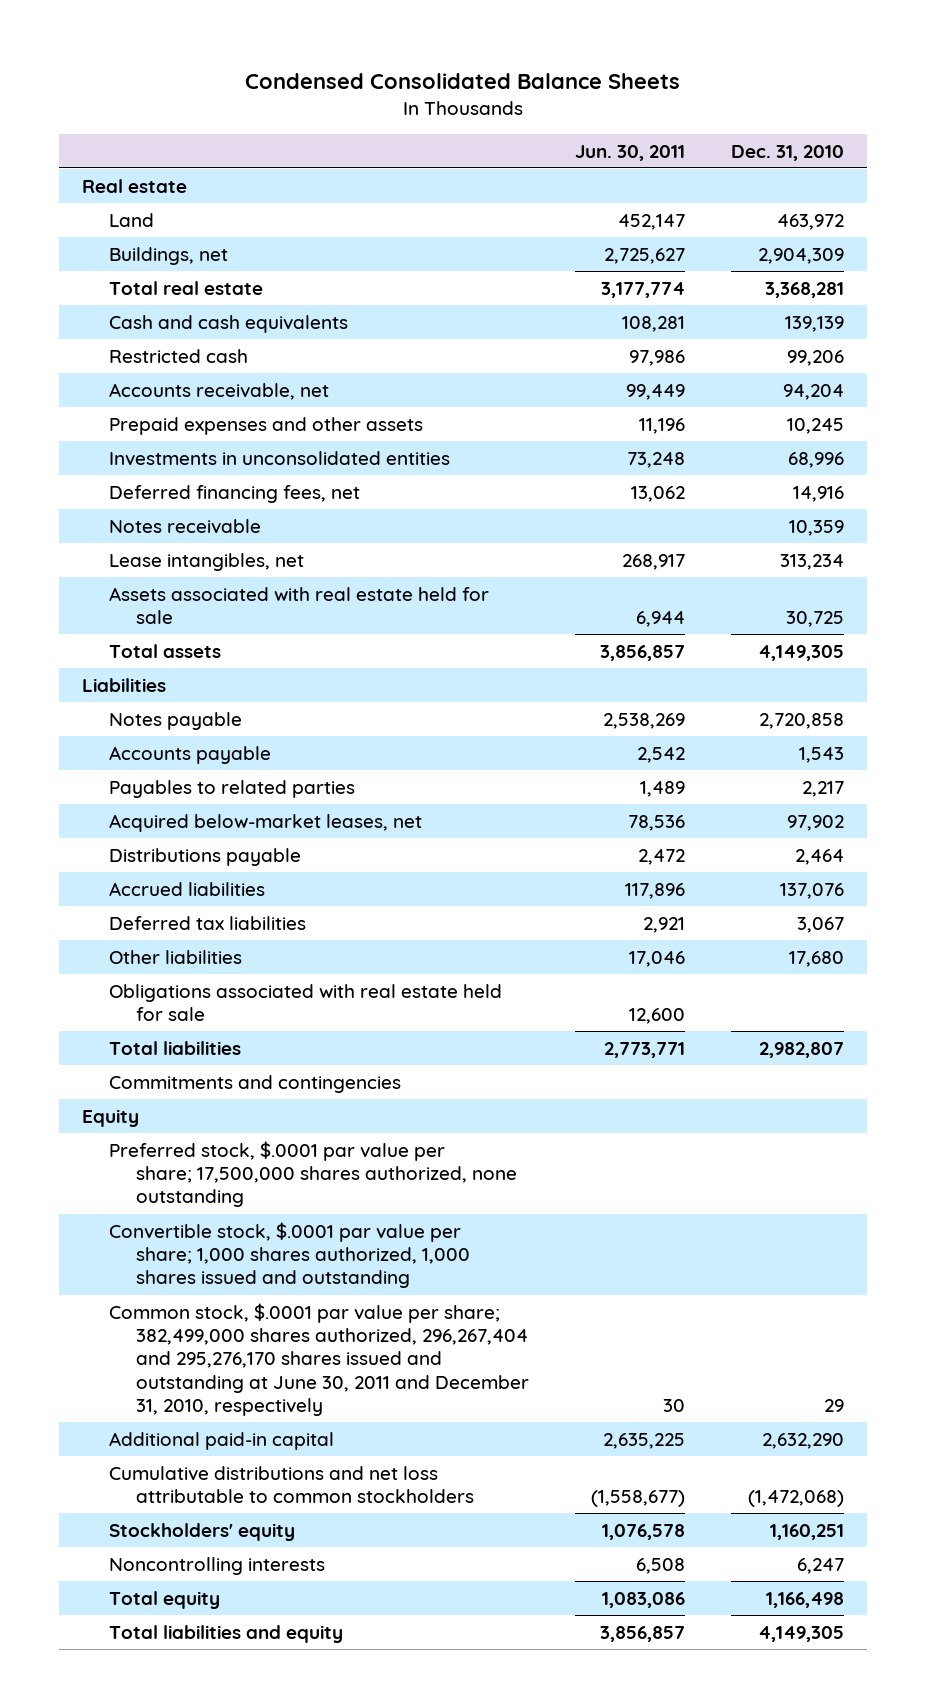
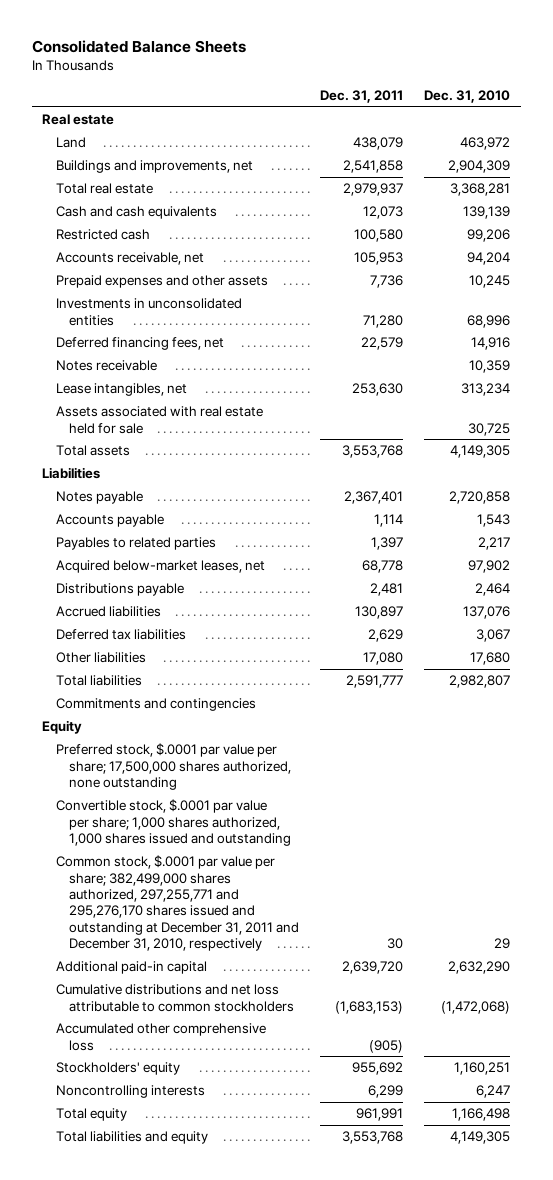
[244,72,680,89] Condensed Consolidated Balance Sheets -> [31,40,246,54] Consolidated Balance Sheets
[574,144,685,161] Jun. 30, 2011 -> none
none -> [320,89,404,103] Dec. 31, 2011
[108,246,228,265] Buildings, net -> [55,160,253,174] Buildings and improvements, net
[108,983,502,1022] Obligations associated with real estate held for sale -> none
[108,1302,529,1417] Common stock, $.0001 par value per share; 382,499,000 shares authorized, 296,267,404 and 295,276,170 shares issued and outstanding at June 30, 2011 and December 31, 2010, respectively -> [55,855,300,952] Common stock, $.0001 par value per share; 382,499,000 shares authorized, 297,255,771 and 295,276,170 shares issued and outstanding at December 31, 2011 and December 31, 2010, respectively
none -> [55,1023,266,1051] Accumulated other comprehensive loss

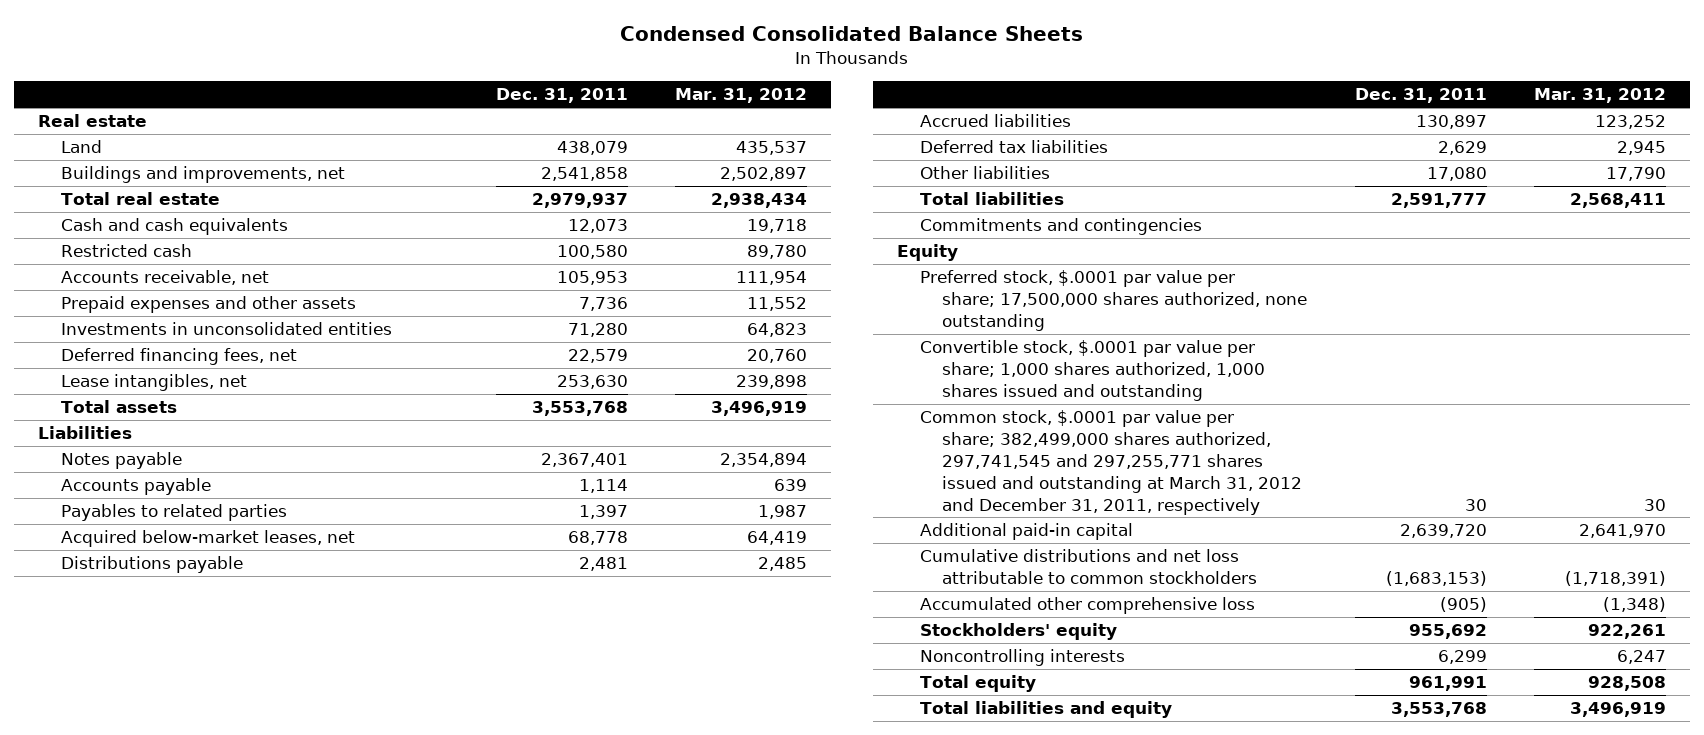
[31,40,246,54] Consolidated Balance Sheets -> [620,25,1084,41] Condensed Consolidated Balance Sheets
[424,89,511,103] Dec. 31, 2010 -> none
none -> [675,88,808,104] Mar. 31, 2012
[55,360,157,372] Notes receivable -> none
[55,406,263,434] Assets associated with real estate held for sale -> none
[55,855,300,952] Common stock, $.0001 par value per share; 382,499,000 shares authorized, 297,255,771 and 295,276,170 shares issued and outstanding at December 31, 2011 and December 31, 2010, respectively -> [919,410,1303,515] Common stock, $.0001 par value per share; 382,499,000 shares authorized, 297,741,545 and 297,255,771 shares issued and outstanding at March 31, 2012 and December 31, 2011, respectively

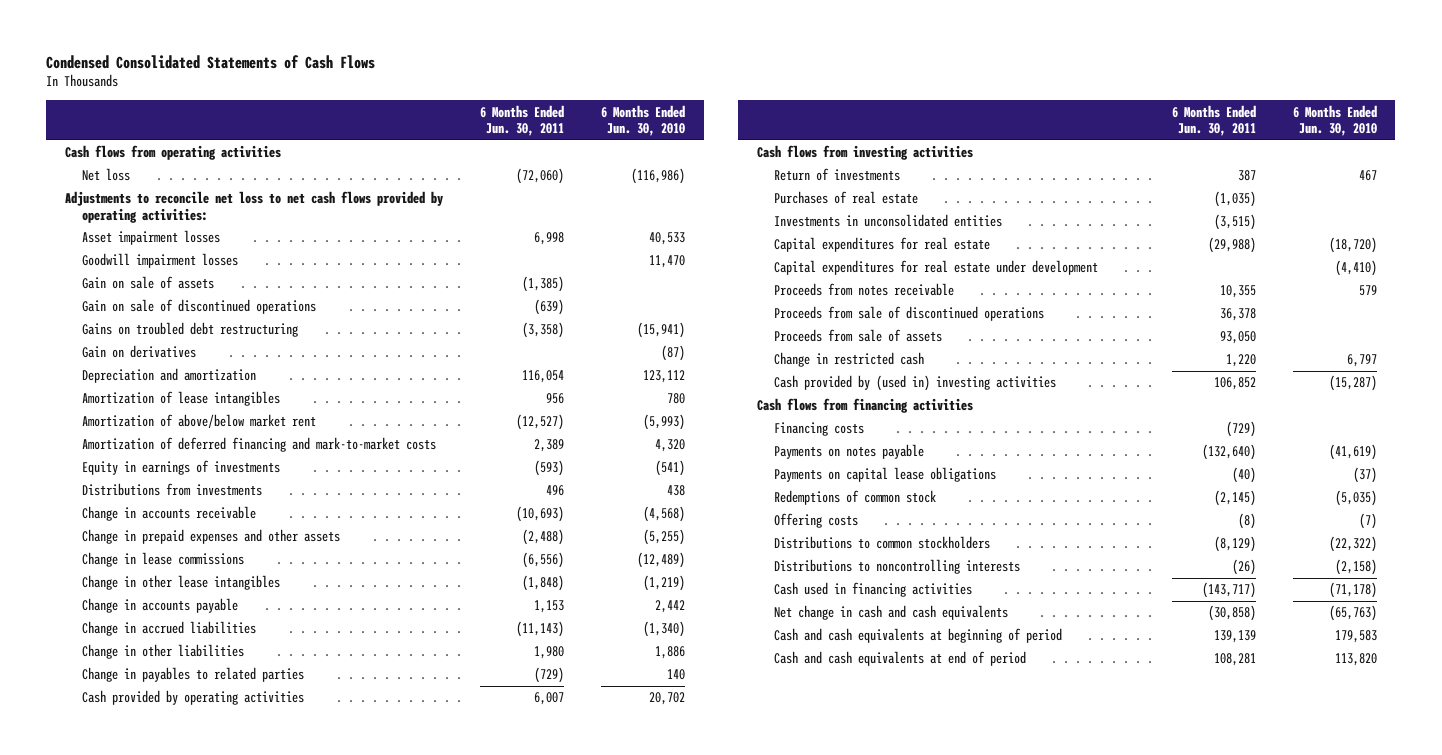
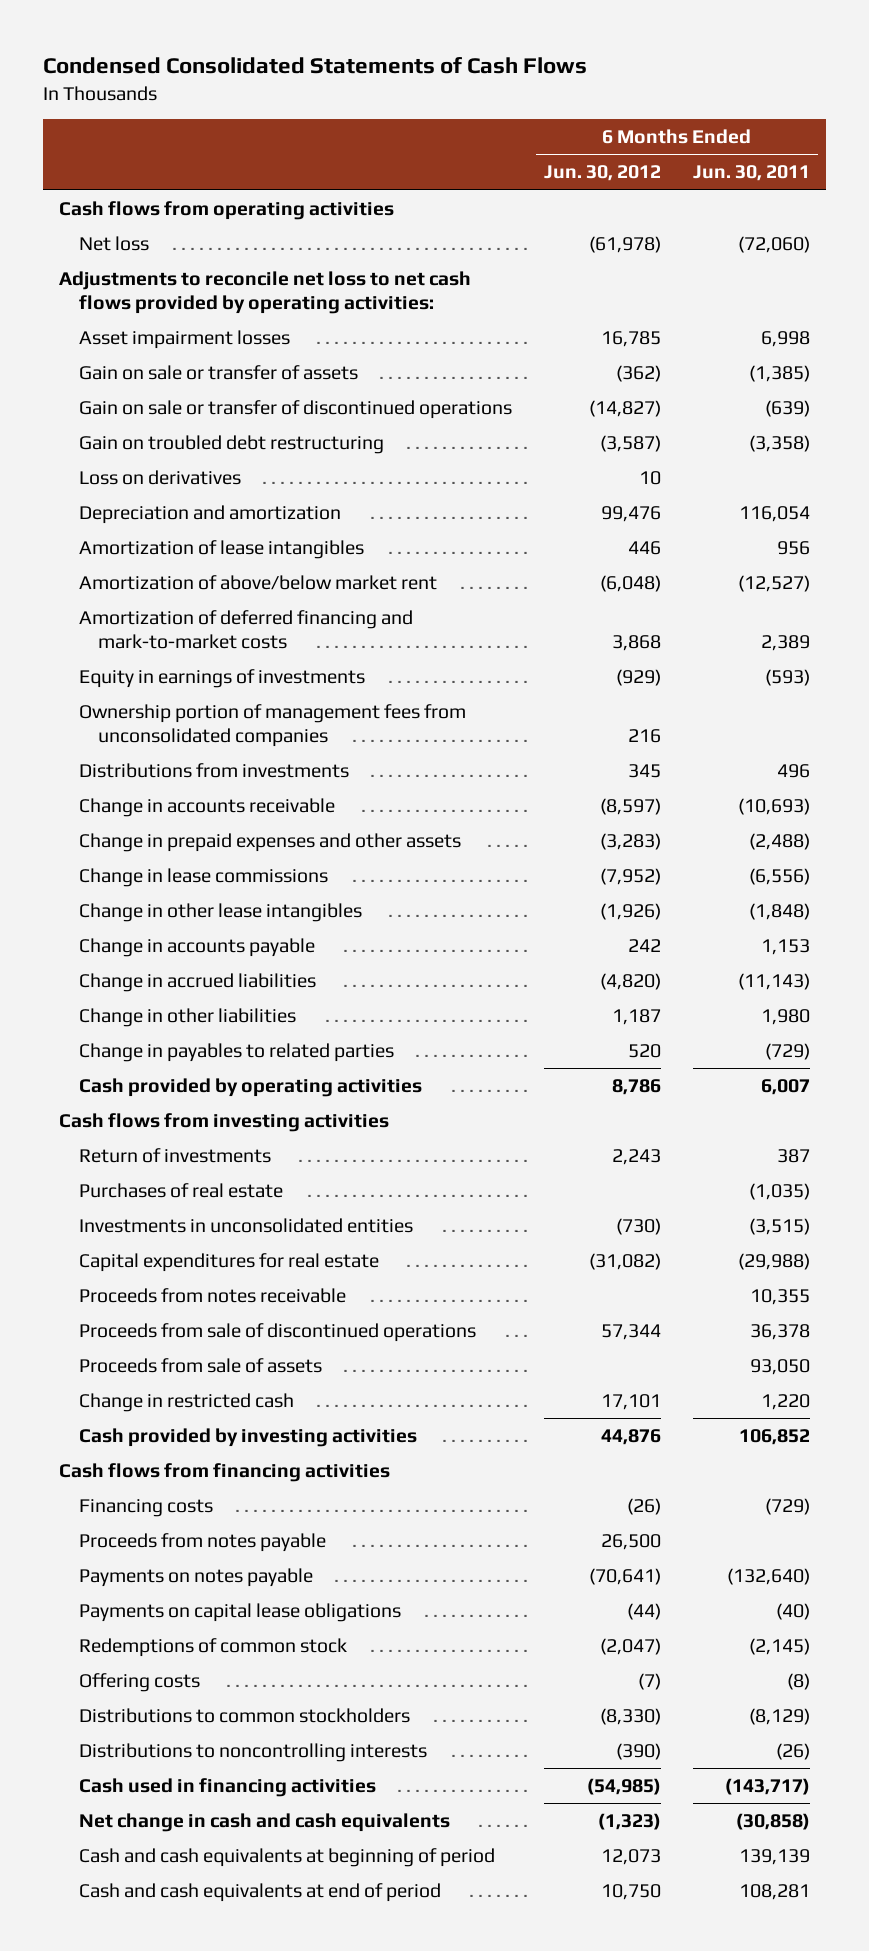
[601,104,686,136] 6 Months Ended Jun. 30, 2010 -> none
none -> [543,165,661,182] Jun. 30, 2012
[82,253,239,269] Goodwill impairment losses -> none
[82,276,215,290] Gain on sale of assets -> [78,364,358,380] Gain on sale or transfer of assets
[82,299,317,315] Gain on sale of discontinued operations -> [78,399,512,419] Gain on sale or transfer of discontinued operations
[82,322,299,338] Gains on troubled debt restructuring -> [78,434,384,454] Gain on troubled debt restructuring
[82,345,197,359] Gain on derivatives -> [78,469,241,485] Loss on derivatives
none -> [78,703,466,747] Ownership portion of management fees from unconsolidated companies
[773,260,1098,276] Capital expenditures for real estate under development -> none
[773,375,1056,392] Cash provided by (used in) investing activities -> [78,1427,417,1447] Cash provided by investing activities
none -> [78,1532,326,1552] Proceeds from notes payable

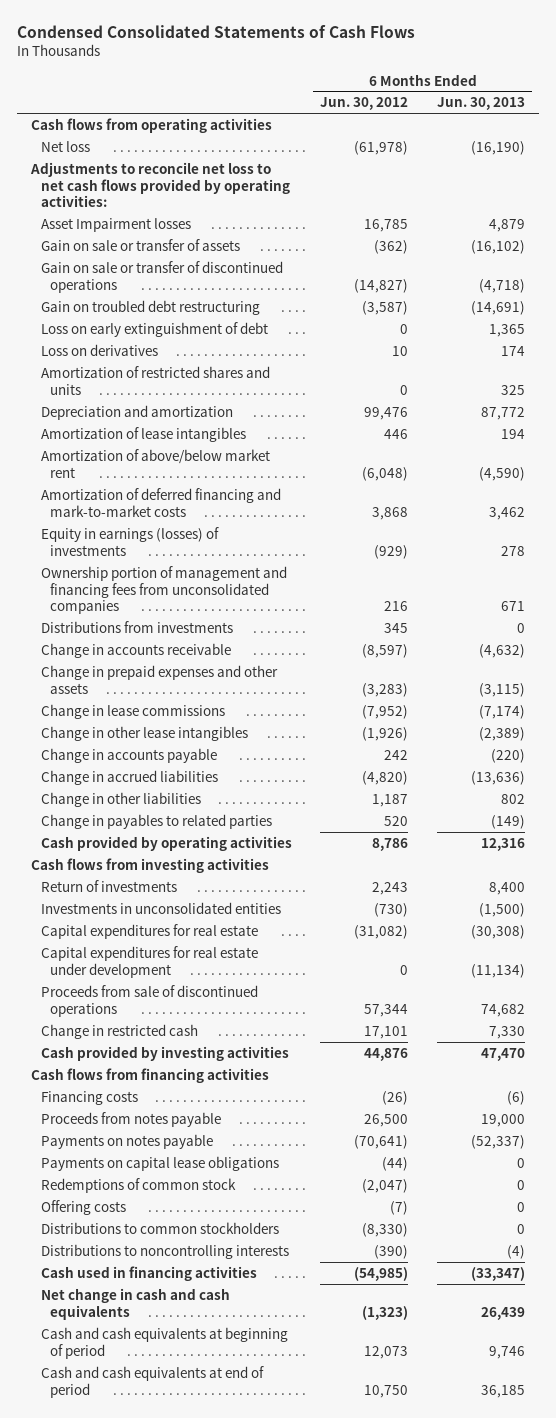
[692,165,810,182] Jun. 30, 2011 -> none
none -> [437,97,526,111] Jun. 30, 2013
[78,329,290,349] Asset impairment losses -> [40,217,191,232] Asset Impairment losses
none -> [40,321,268,337] Loss on early extinguishment of debt
none -> [40,365,270,395] Amortization of restricted shares and units
[78,668,365,688] Equity in earnings of investments -> [40,526,219,556] Equity in earnings (losses) of investments
[78,703,466,747] Ownership portion of management fees from unconsolidated companies -> [40,565,287,615] Ownership portion of management and financing fees from unconsolidated companies
[78,1182,283,1198] Purchases of real estate -> none
[78,1287,346,1303] Proceeds from notes receivable -> none
none -> [40,945,258,978] Capital expenditures for real estate under development
[78,1357,322,1373] Proceeds from sale of assets -> none

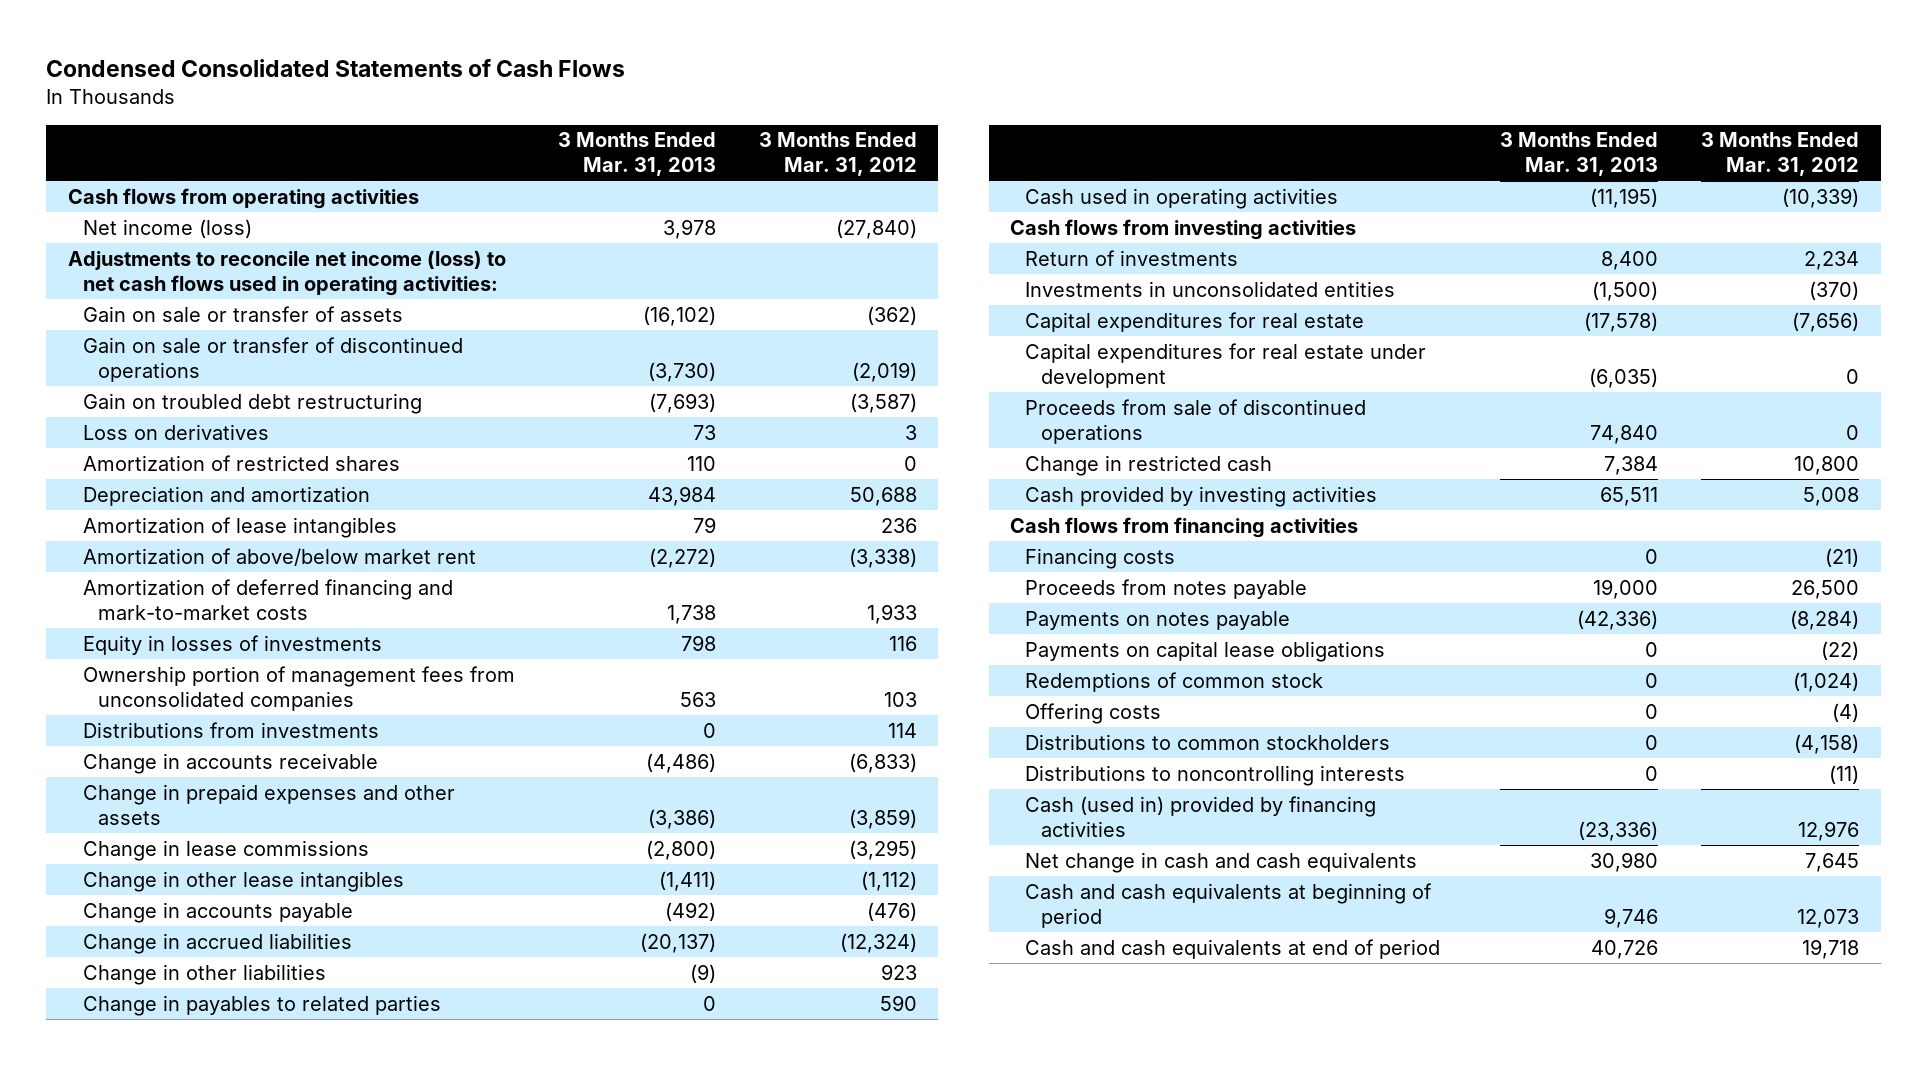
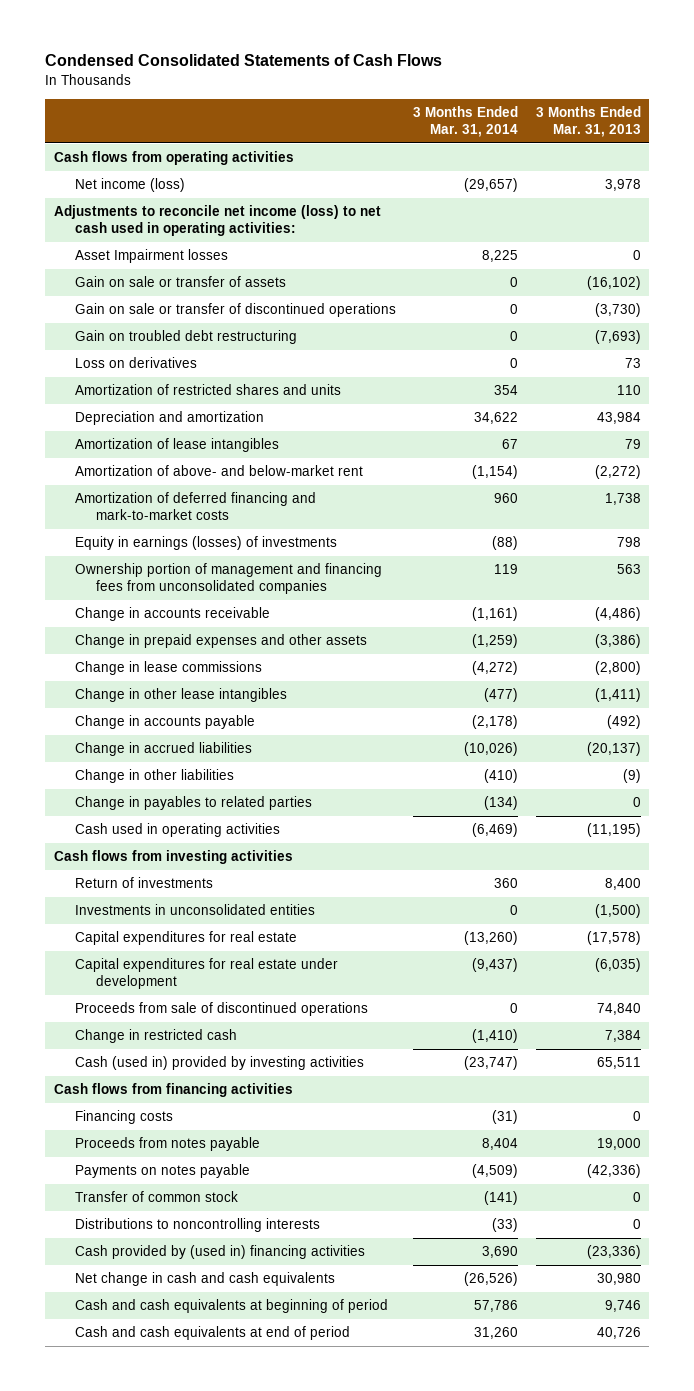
[758,132,917,177] 3 Months Ended Mar. 31, 2012 -> none
none -> [413,105,519,137] 3 Months Ended Mar. 31, 2014
[67,249,506,296] Adjustments to reconcile net income (loss) to net cash flows used in operating activities: -> [53,205,381,237] Adjustments to reconcile net income (loss) to net cash used in operating activities:
none -> [75,249,229,264] Asset Impairment losses
[82,454,400,471] Amortization of restricted shares -> [75,384,342,396] Amortization of restricted shares and units
[82,547,476,566] Amortization of above/below market rent -> [75,465,364,477] Amortization of above- and below-market rent
[82,721,379,738] Distributions from investments -> none
[82,634,382,655] Equity in losses of investments -> [75,536,338,551] Equity in earnings (losses) of investments
[82,665,515,711] Ownership portion of management fees from unconsolidated companies -> [75,563,383,595] Ownership portion of management and financing fees from unconsolidated companies
[1025,485,1378,507] Cash provided by investing activities -> [75,1056,365,1071] Cash (used in) provided by investing activities
[1025,640,1386,662] Payments on capital lease obligations -> none
[1025,702,1162,724] Offering costs -> none
[1025,733,1391,750] Distributions to common stockholders -> none
[1025,671,1324,692] Redemptions of common stock -> [75,1191,239,1203] Transfer of common stock
[1025,795,1377,837] Cash (used in) provided by financing activities -> [75,1245,366,1260] Cash provided by (used in) financing activities

